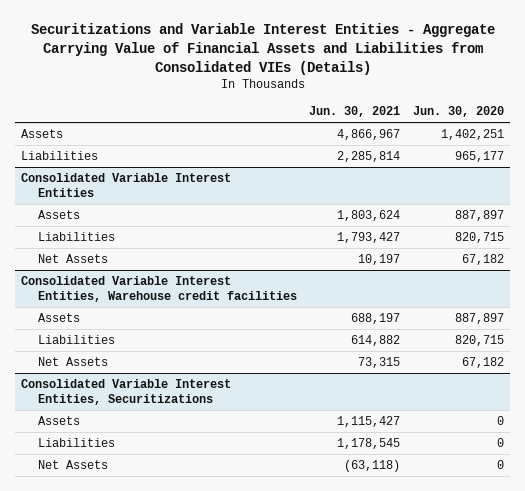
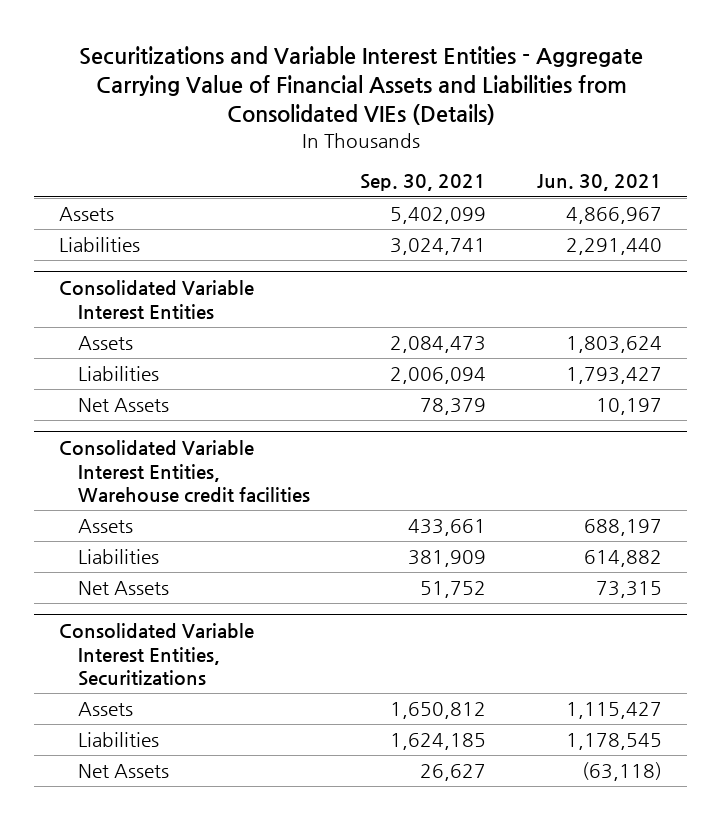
[412,106,504,118] Jun. 30, 2020 -> none
none -> [360,174,487,192] Sep. 30, 2021
[337,150,401,162] 2,285,814 -> [565,238,662,256] 2,291,440

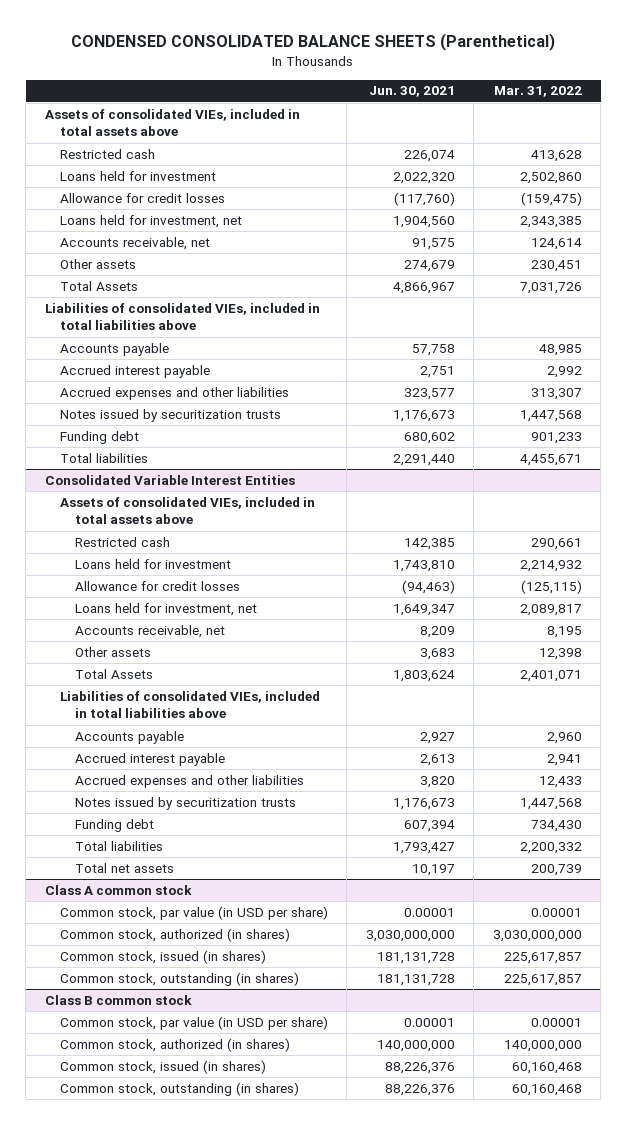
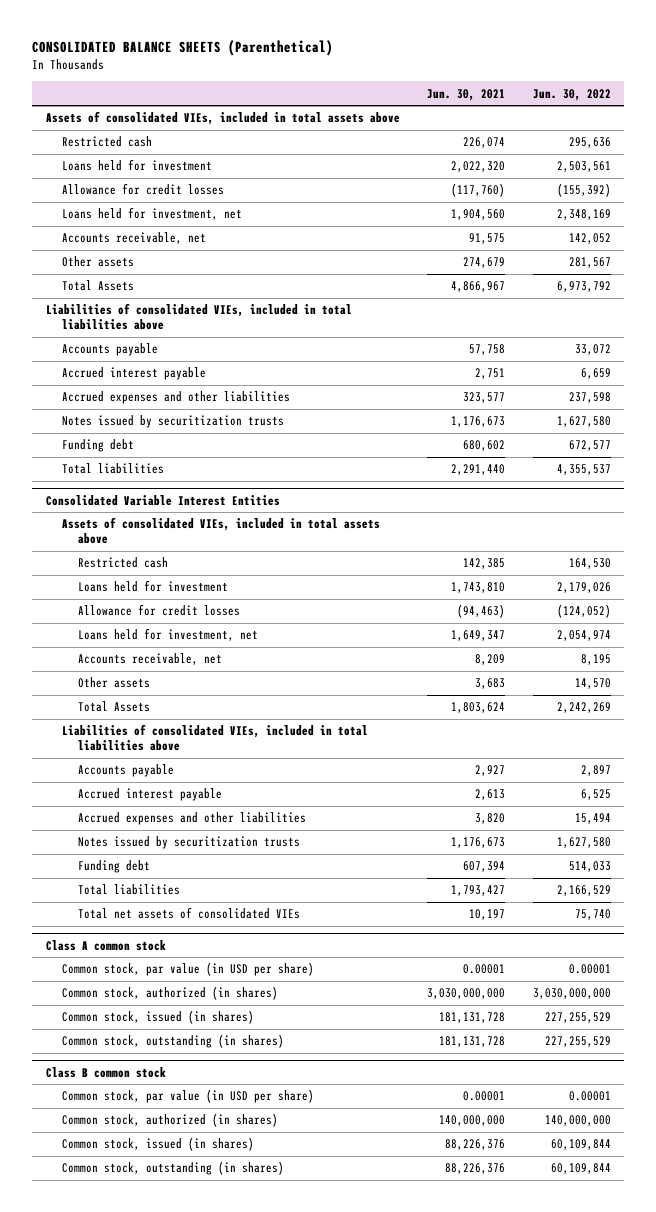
[71,33,556,52] CONDENSED CONSOLIDATED BALANCE SHEETS (Parenthetical) -> [32,39,334,56] CONSOLIDATED BALANCE SHEETS (Parenthetical)
[493,86,582,98] Mar. 31, 2022 -> none
none -> [532,88,611,101] Jun. 30, 2022
[75,862,175,873] Total net assets -> [77,907,300,920] Total net assets of consolidated VIEs

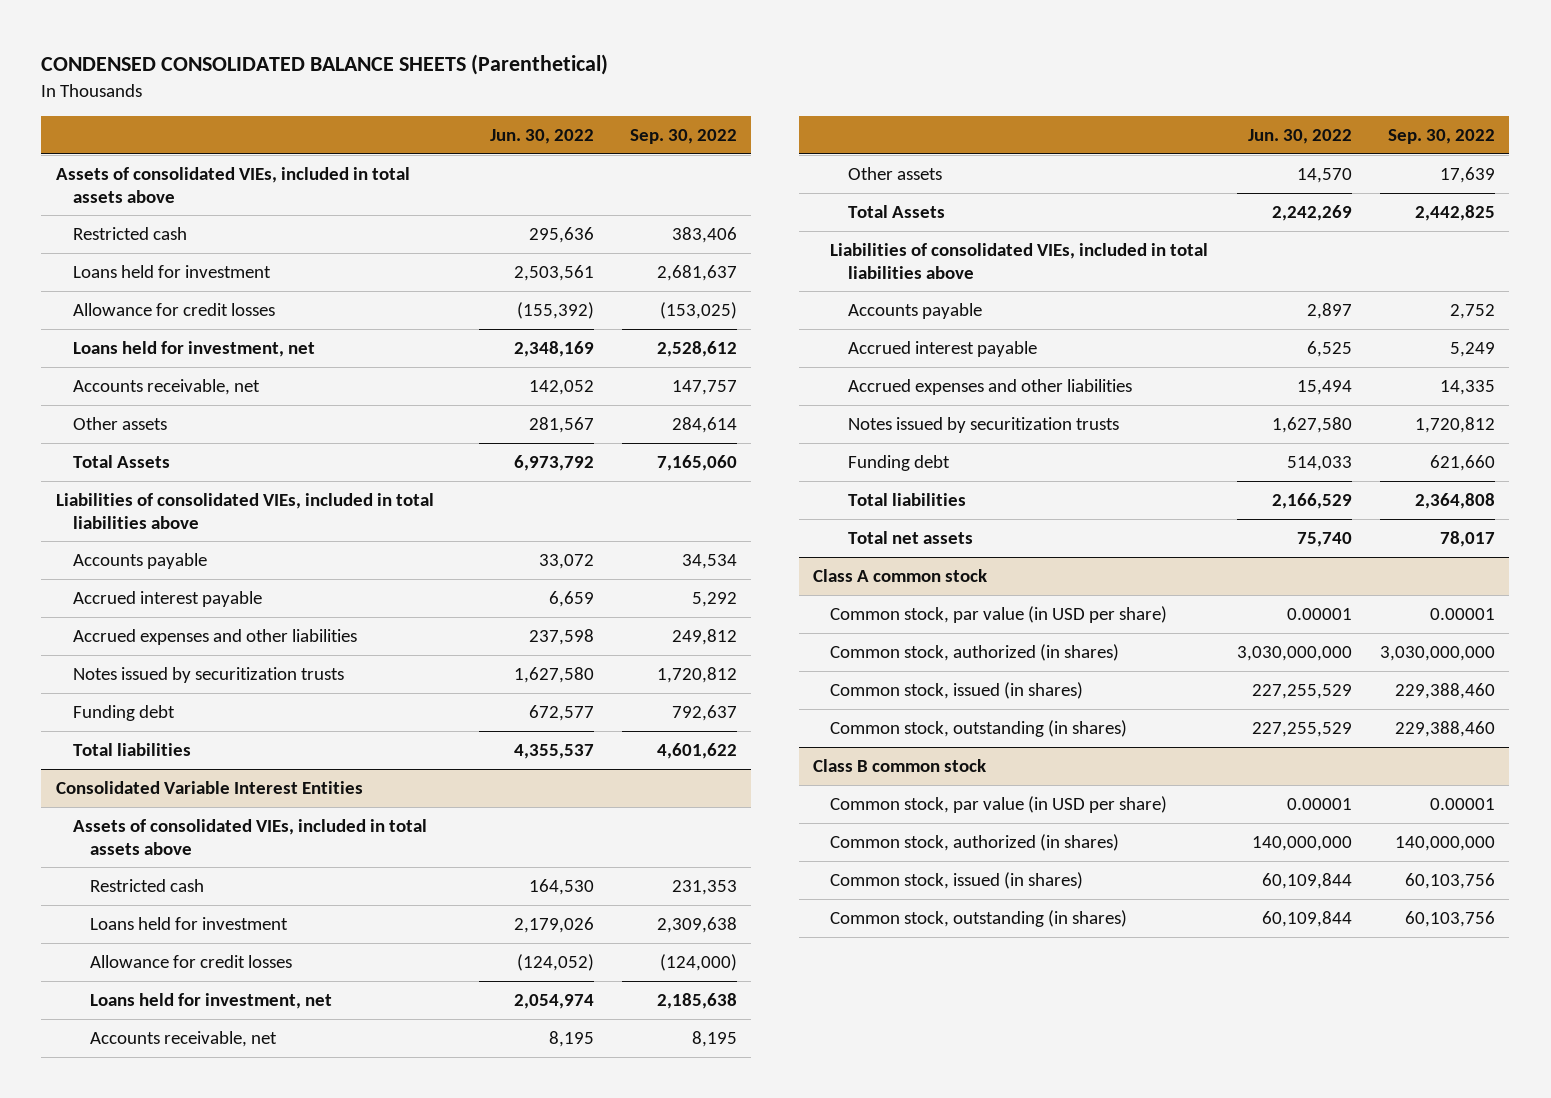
[32,39,334,56] CONSOLIDATED BALANCE SHEETS (Parenthetical) -> [41,54,609,76] CONDENSED CONSOLIDATED BALANCE SHEETS (Parenthetical)
[427,88,506,101] Jun. 30, 2021 -> none
none -> [630,129,738,145] Sep. 30, 2022
[77,907,300,920] Total net assets of consolidated VIEs -> [847,531,973,545] Total net assets

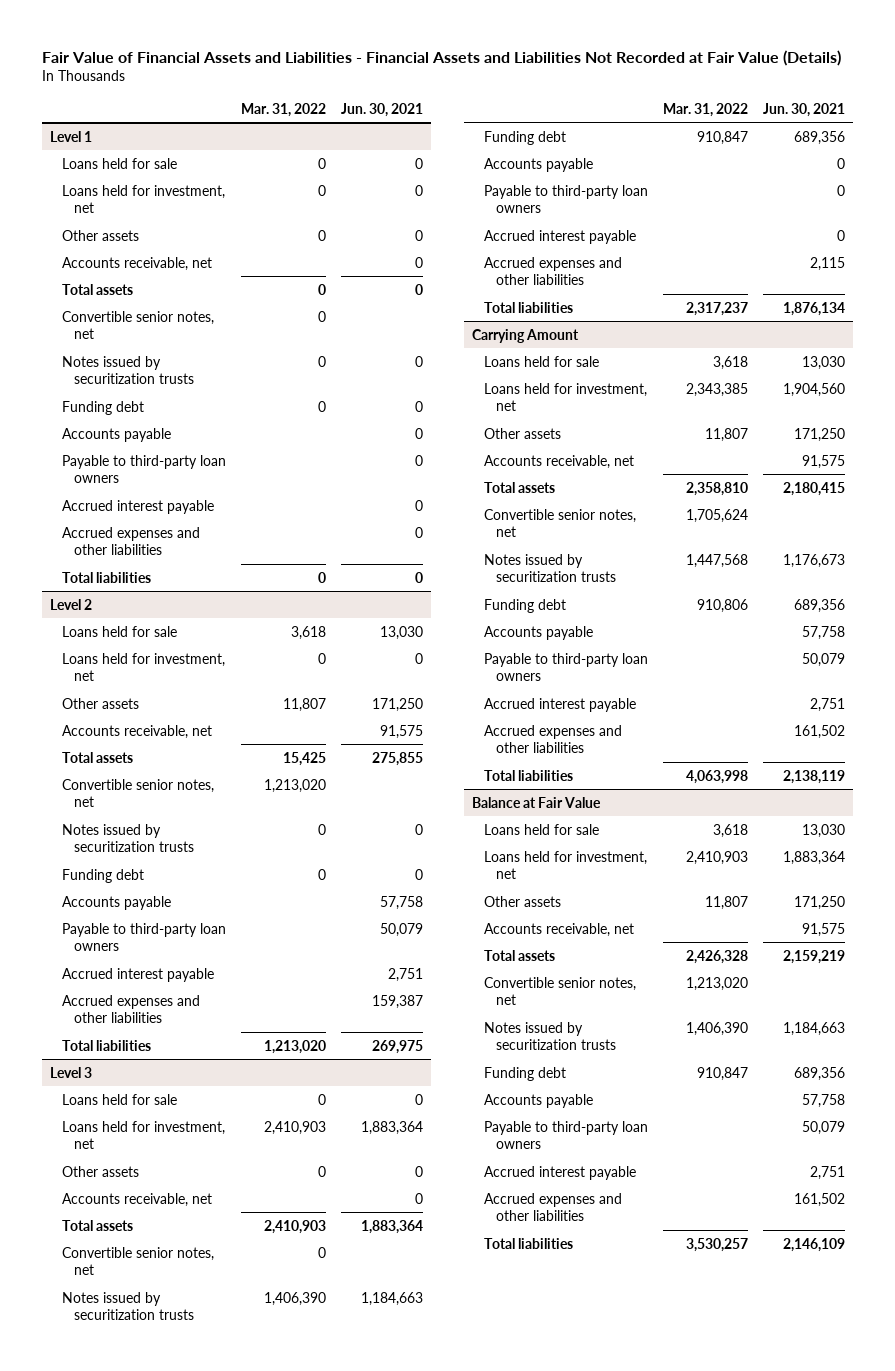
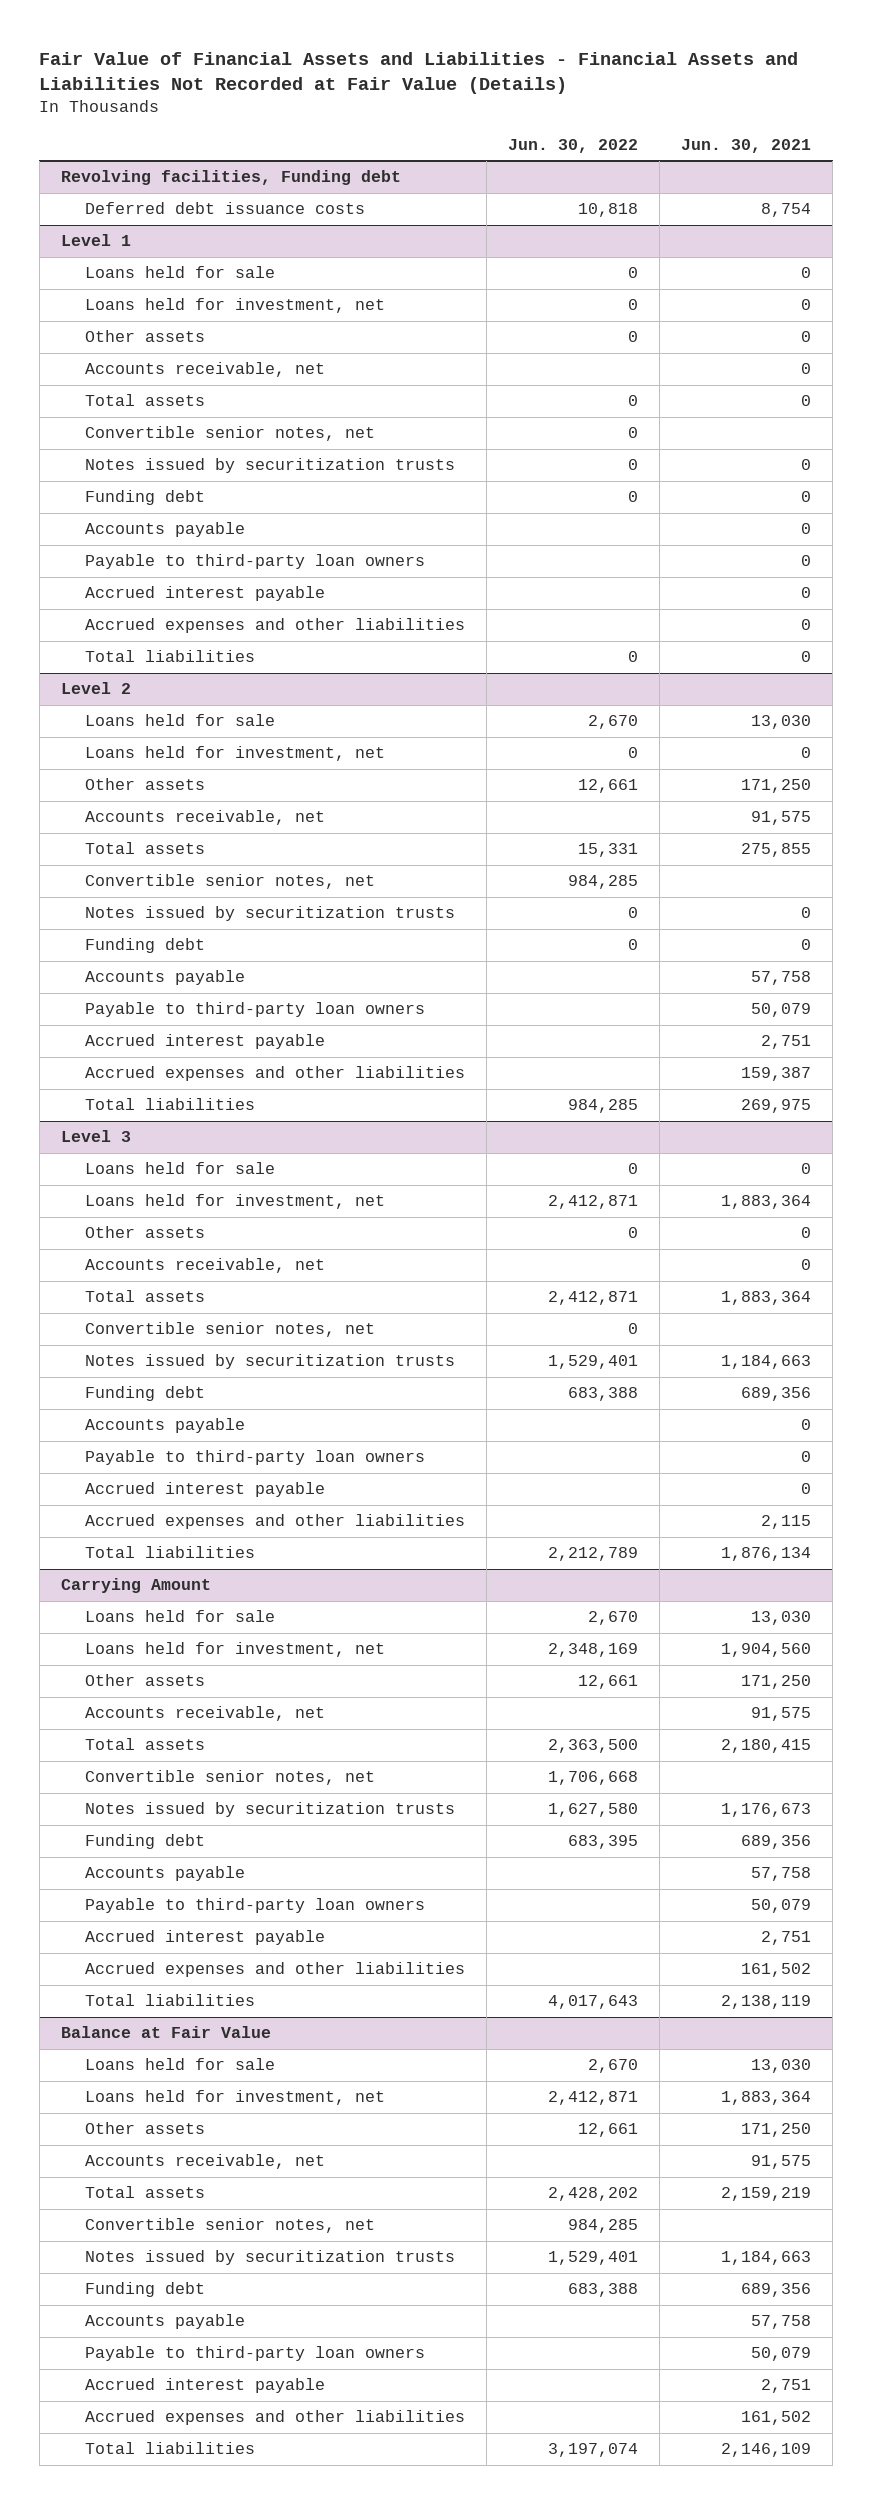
[240,102,326,117] Mar. 31, 2022 -> none
none -> [507,138,638,153] Jun. 30, 2022
none -> [61,170,402,186] Revolving facilities, Funding debt
none -> [84,202,365,215] Deferred debt issuance costs

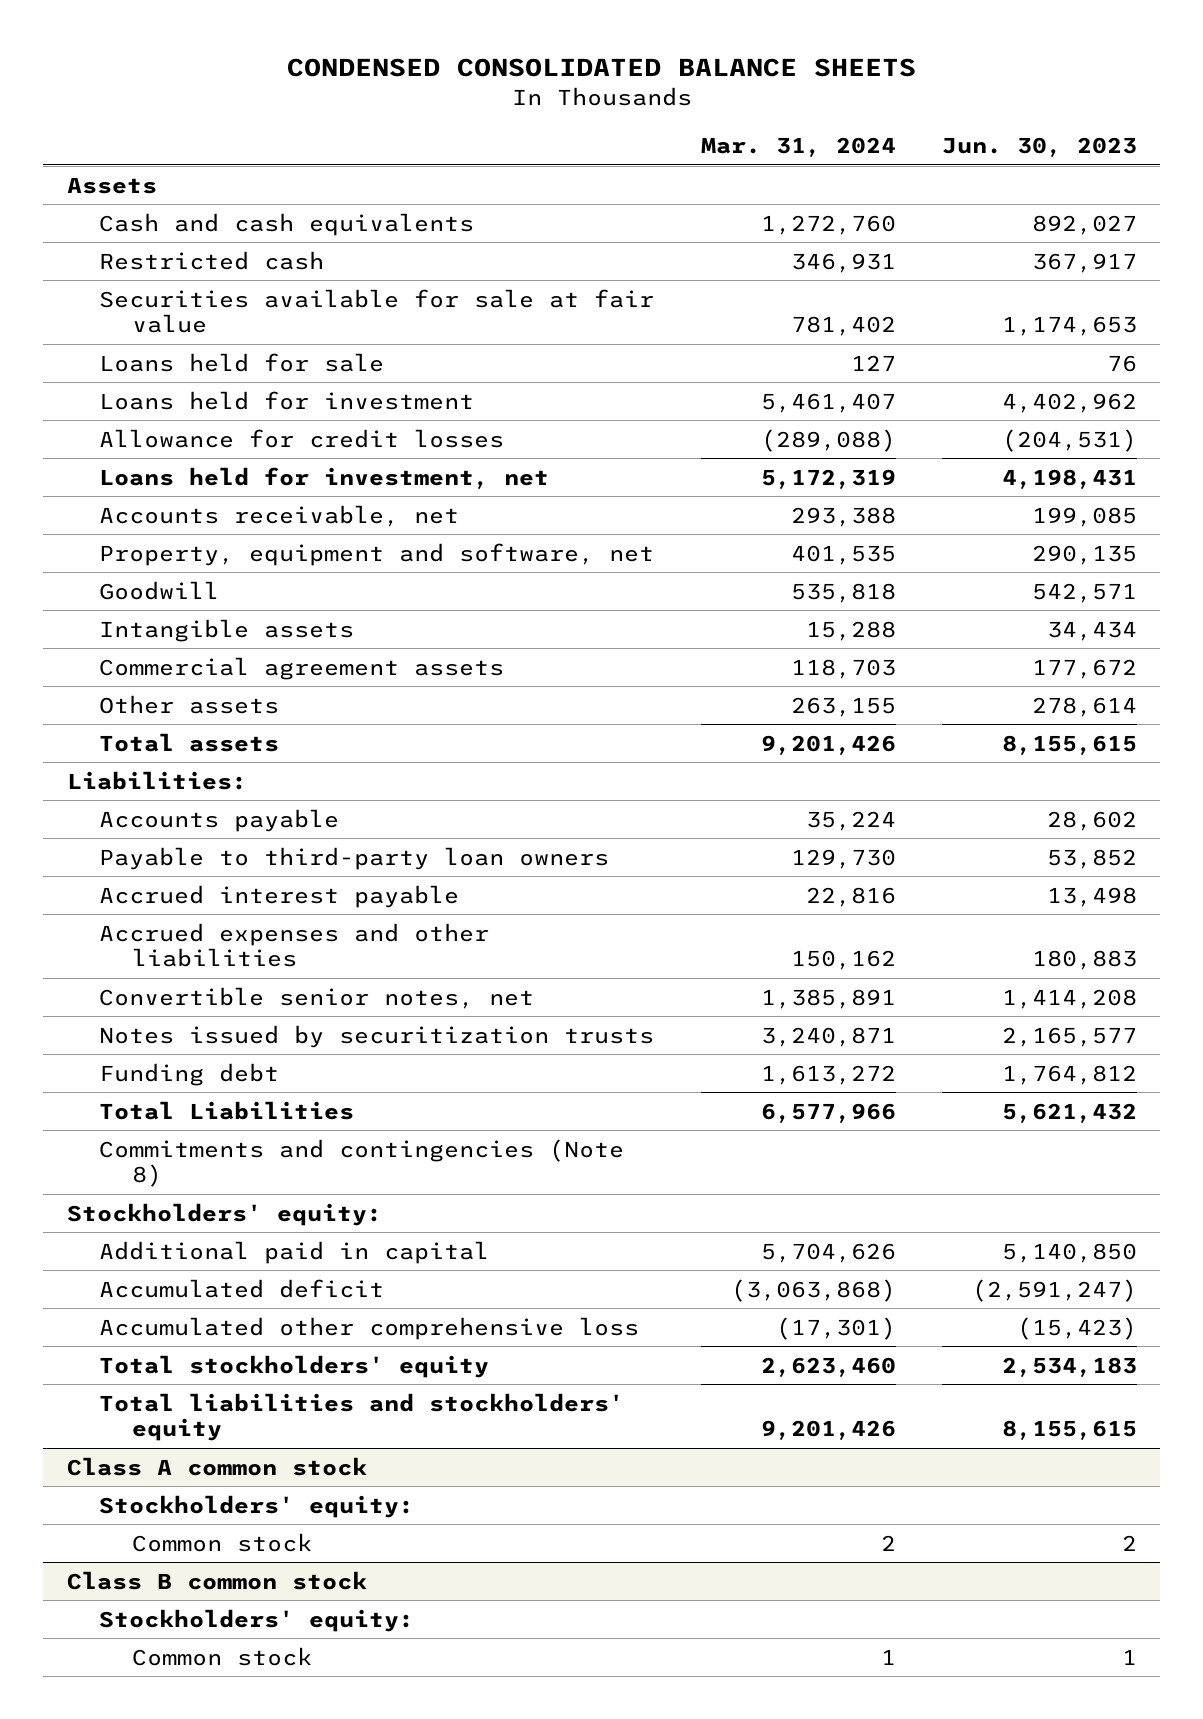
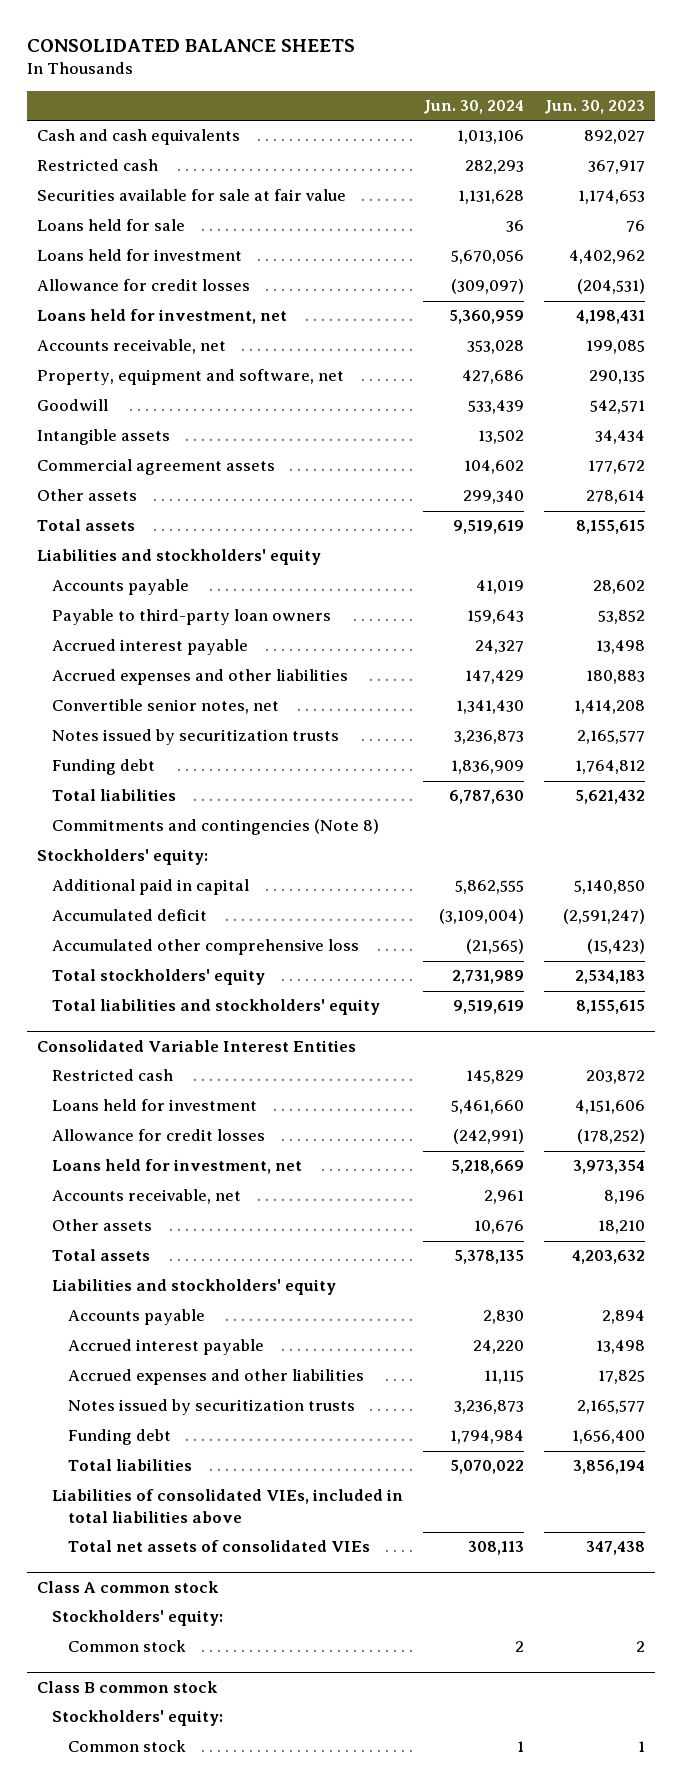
[286,58,916,78] CONDENSED CONSOLIDATED BALANCE SHEETS -> [26,39,355,53] CONSOLIDATED BALANCE SHEETS
[700,137,896,158] Mar. 31, 2024 -> none
none -> [423,100,525,115] Jun. 30, 2024
[66,176,157,194] Assets -> none
[66,770,247,790] Liabilities: -> none
none -> [36,549,321,566] Liabilities and stockholders' equity
[99,1100,355,1120] Total Liabilities -> [52,789,177,802] Total liabilities
none -> [36,1040,356,1053] Consolidated Variable Interest Entities
none -> [52,1069,174,1082] Restricted cash
none -> [52,1099,258,1112] Loans held for investment
none -> [52,1129,266,1142] Allowance for credit losses
none -> [52,1159,303,1175] Loans held for investment, net
none -> [52,1189,242,1205] Accounts receivable, net
none -> [52,1219,153,1232] Other assets
none -> [52,1249,151,1262] Total assets
none -> [52,1279,337,1296] Liabilities and stockholders' equity
none -> [67,1309,205,1326] Accounts payable
none -> [67,1339,264,1356] Accrued interest payable
none -> [67,1369,364,1386] Accrued expenses and other liabilities
none -> [67,1399,355,1416] Notes issued by securitization trusts
none -> [67,1429,171,1446] Funding debt
none -> [67,1459,192,1472] Total liabilities
none -> [52,1489,404,1523] Liabilities of consolidated VIEs, included in total liabilities above
none -> [67,1540,370,1553] Total net assets of consolidated VIEs

